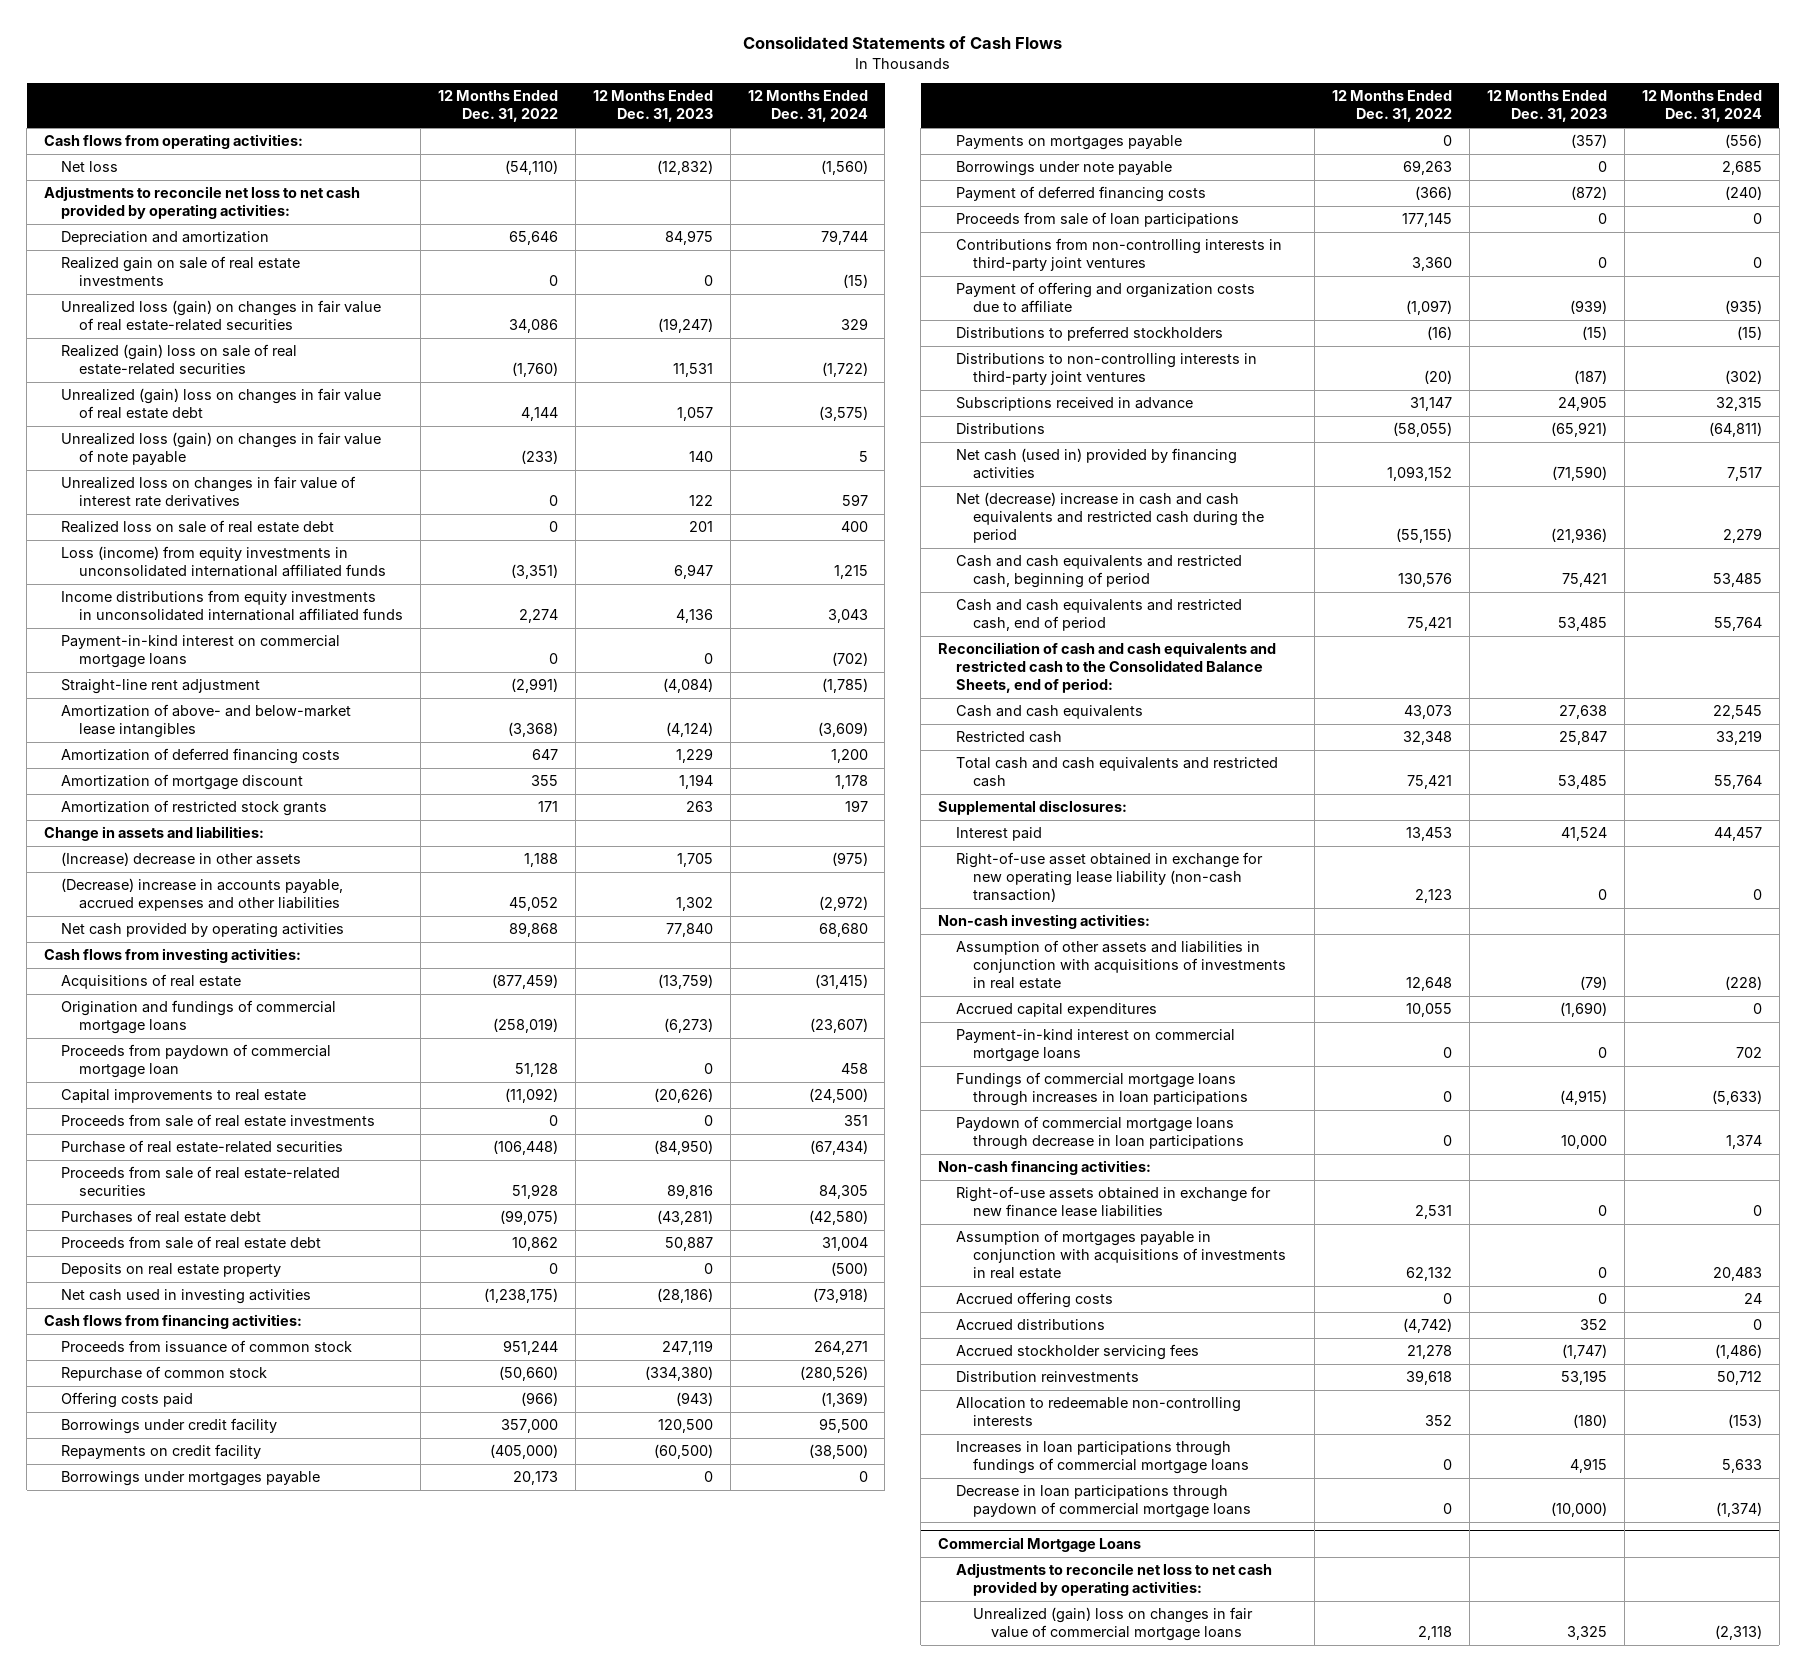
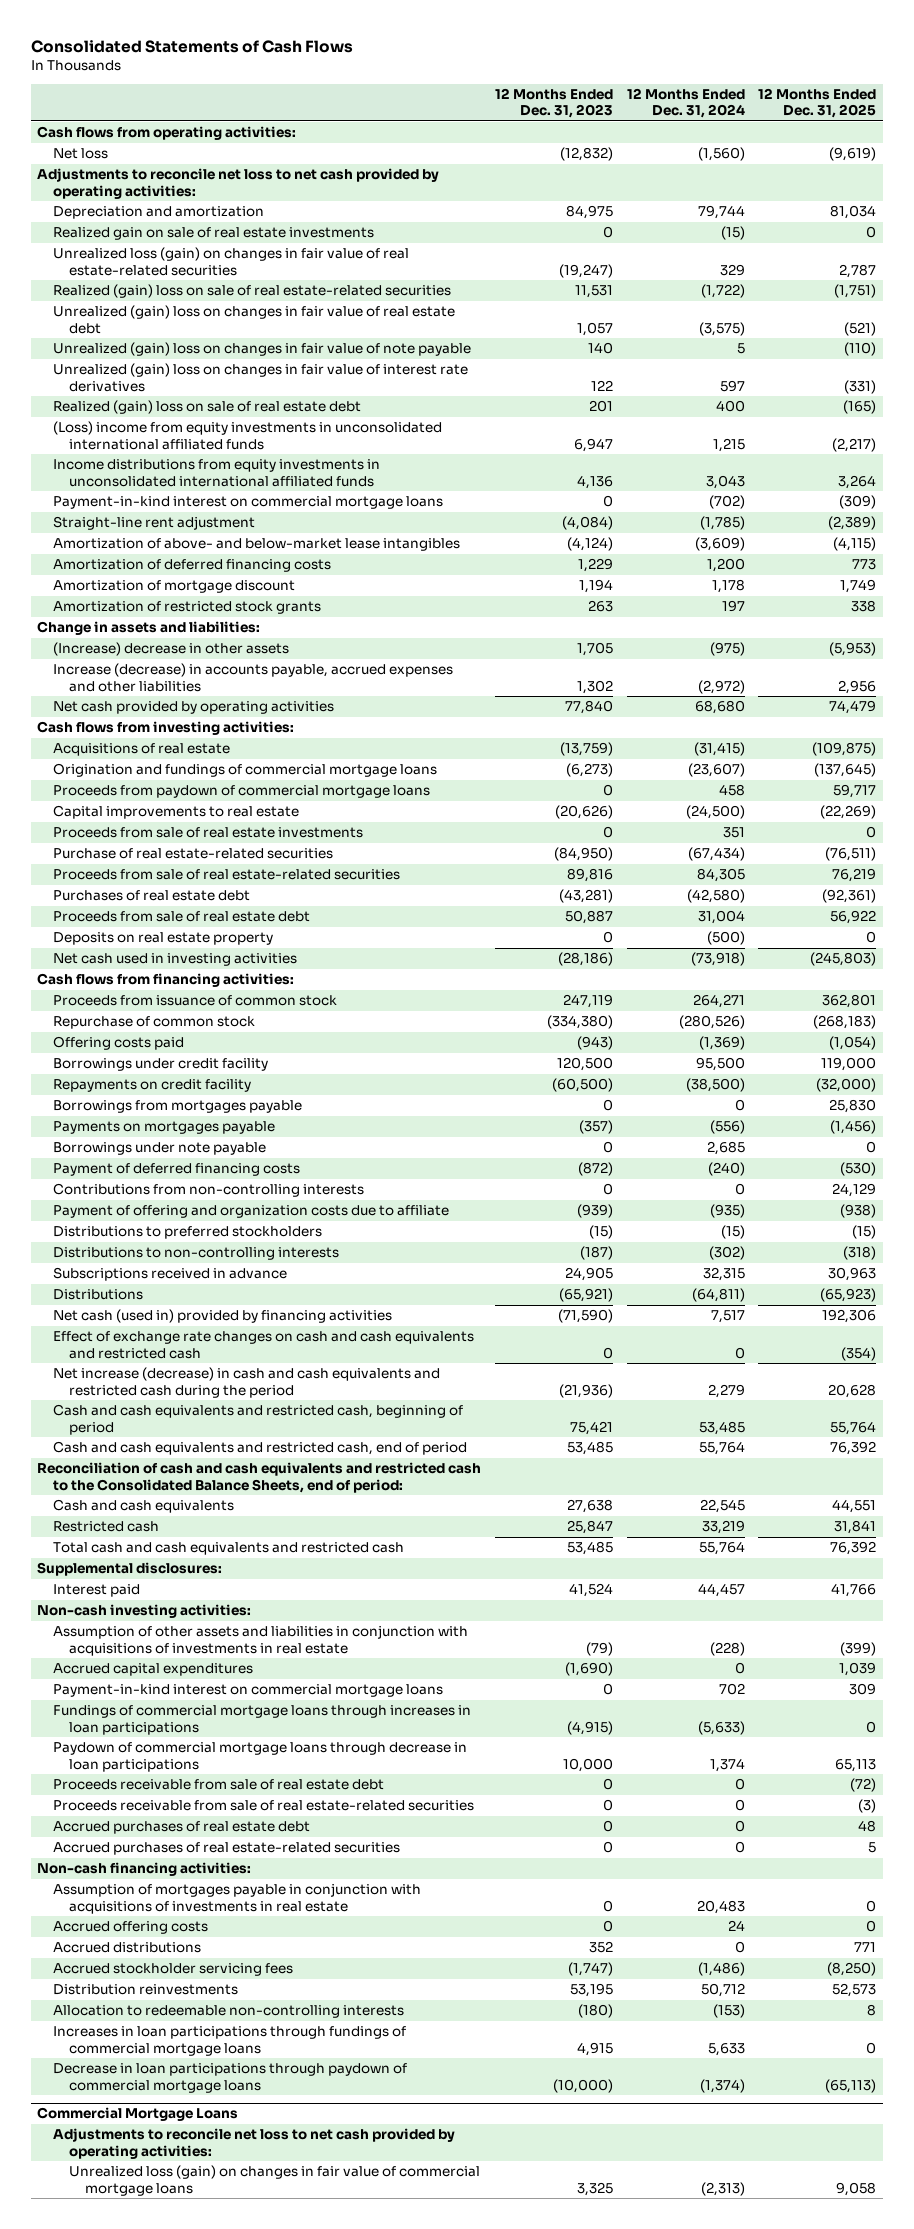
[437,90,558,123] 12 Months Ended Dec. 31, 2022 -> none
none -> [758,87,877,119] 12 Months Ended Dec. 31, 2025
[61,432,382,466] Unrealized loss (gain) on changes in fair value of note payable -> [53,342,472,357] Unrealized (gain) loss on changes in fair value of note payable
[61,476,357,508] Unrealized loss on changes in fair value of interest rate derivatives -> [53,363,469,392] Unrealized (gain) loss on changes in fair value of interest rate derivatives
[61,520,335,534] Realized loss on sale of real estate debt -> [53,400,362,415] Realized (gain) loss on sale of real estate debt
[61,546,386,578] Loss (income) from equity investments in unconsolidated international affiliated funds -> [53,421,443,450] (Loss) income from equity investments in unconsolidated international affiliated funds
[61,878,344,912] (Decrease) increase in accounts payable, accrued expenses and other liabilities -> [53,663,454,692] Increase (decrease) in accounts payable, accrued expenses and other liabilities
[61,1044,332,1079] Proceeds from paydown of commercial mortgage loan -> [53,785,431,799] Proceeds from paydown of commercial mortgage loans
[61,1471,321,1487] Borrowings under mortgages payable -> [53,1100,303,1114] Borrowings from mortgages payable
[955,212,1239,228] Proceeds from sale of loan participations -> none
[955,238,1282,272] Contributions from non-controlling interests in third-party joint ventures -> [53,1183,365,1198] Contributions from non-controlling interests
[955,353,1257,386] Distributions to non-controlling interests in third-party joint ventures -> [53,1247,340,1261] Distributions to non-controlling interests
none -> [53,1331,475,1359] Effect of exchange rate changes on cash and cash equivalents and restricted cash
[955,492,1265,544] Net (decrease) increase in cash and cash equivalents and restricted cash during the period -> [53,1367,441,1398] Net increase (decrease) in cash and cash equivalents and restricted cash during the period
[955,852,1263,903] Right-of-use asset obtained in exchange for new operating lease liability (non-cash transaction) -> none
none -> [53,1779,385,1791] Proceeds receivable from sale of real estate debt
none -> [53,1800,475,1812] Proceeds receivable from sale of real estate-related securities
none -> [53,1821,311,1835] Accrued purchases of real estate debt
none -> [53,1842,401,1856] Accrued purchases of real estate-related securities
[955,1186,1271,1218] Right-of-use assets obtained in exchange for new finance lease liabilities -> none
[973,1607,1254,1642] Unrealized (gain) loss on changes in fair value of commercial mortgage loans -> [69,2165,481,2196] Unrealized loss (gain) on changes in fair value of commercial mortgage loans

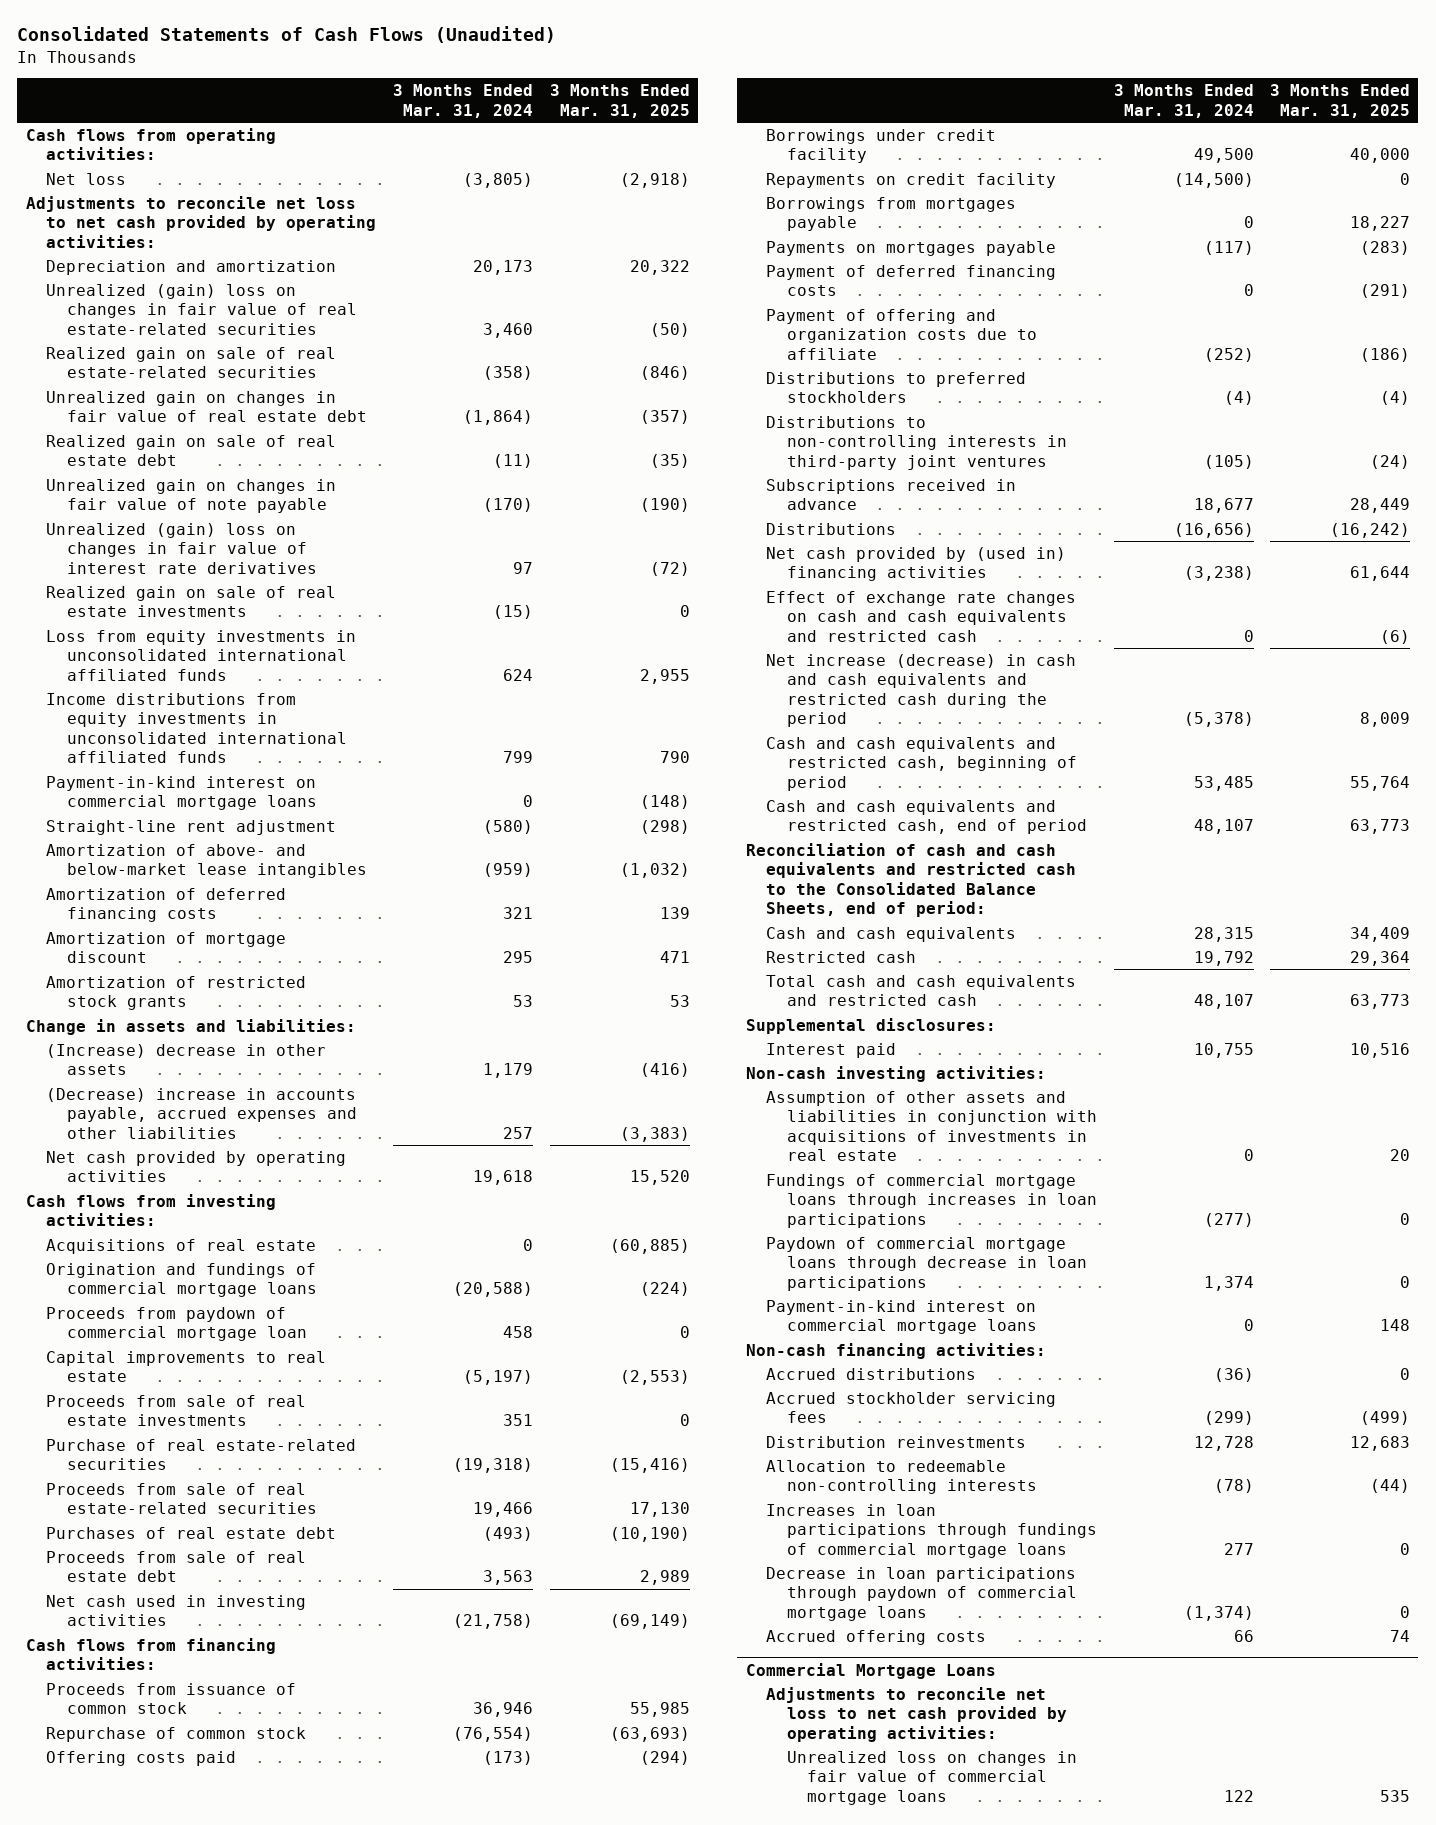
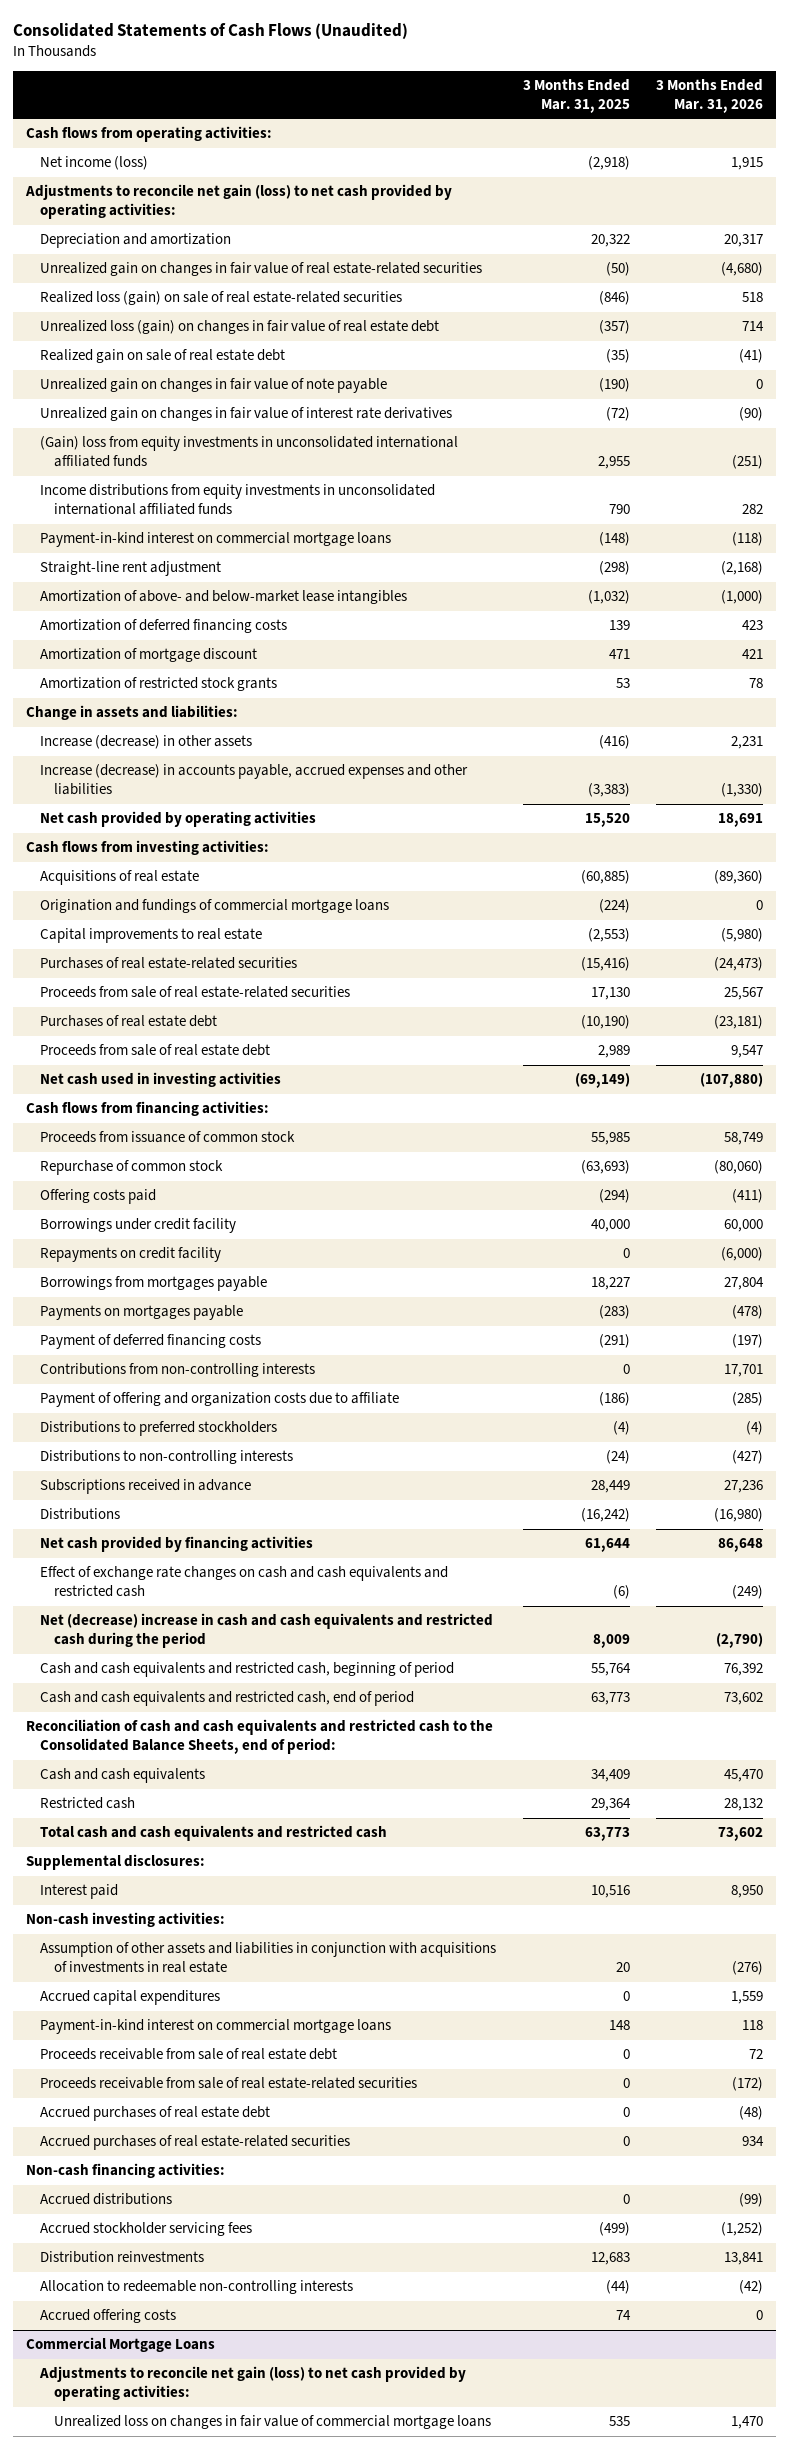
[393,84,534,118] 3 Months Ended Mar. 31, 2024 -> none
none -> [656,79,764,113] 3 Months Ended Mar. 31, 2026
[46,172,127,185] Net loss -> [40,156,149,171] Net income (loss)
[25,195,377,248] Adjustments to reconcile net loss to net cash provided by operating activities: -> [25,184,453,220] Adjustments to reconcile net gain (loss) to net cash provided by operating activities:
[46,283,357,335] Unrealized (gain) loss on changes in fair value of real estate-related securities -> [40,262,483,277] Unrealized gain on changes in fair value of real estate-related securities
[46,346,337,379] Realized gain on sale of real estate-related securities -> [40,291,403,306] Realized loss (gain) on sale of real estate-related securities
[46,390,367,423] Unrealized gain on changes in fair value of real estate debt -> [40,320,440,335] Unrealized loss (gain) on changes in fair value of real estate debt
[46,585,337,618] Realized gain on sale of real estate investments -> none
[46,522,317,574] Unrealized (gain) loss on changes in fair value of interest rate derivatives -> [40,407,453,422] Unrealized gain on changes in fair value of interest rate derivatives
[46,629,357,681] Loss from equity investments in unconsolidated international affiliated funds -> [40,436,459,468] (Gain) loss from equity investments in unconsolidated international affiliated funds
[46,1043,327,1076] (Increase) decrease in other assets -> [40,735,253,750] Increase (decrease) in other assets
[46,1087,357,1139] (Decrease) increase in accounts payable, accrued expenses and other liabilities -> [40,764,469,796] Increase (decrease) in accounts payable, accrued expenses and other liabilities
[46,1306,307,1342] Proceeds from paydown of commercial mortgage loan -> none
[46,1394,307,1427] Proceeds from sale of real estate investments -> none
[46,1438,357,1471] Purchase of real estate-related securities -> [40,957,298,970] Purchases of real estate-related securities
none -> [40,1363,316,1378] Contributions from non-controlling interests
[766,415,1067,470] Distributions to non-controlling interests in third-party joint ventures -> [40,1450,294,1465] Distributions to non-controlling interests
[766,546,1067,582] Net cash provided by (used in) financing activities -> [40,1536,314,1553] Net cash provided by financing activities
[766,653,1077,728] Net increase (decrease) in cash and cash equivalents and restricted cash during the period -> [40,1613,494,1649] Net (decrease) increase in cash and cash equivalents and restricted cash during the period
[766,1173,1097,1228] Fundings of commercial mortgage loans through increases in loan participations -> none
[766,1236,1087,1291] Paydown of commercial mortgage loans through decrease in loan participations -> none
none -> [40,1990,221,2006] Accrued capital expenditures
none -> [40,2048,338,2061] Proceeds receivable from sale of real estate debt
none -> [40,2077,418,2090] Proceeds receivable from sale of real estate-related securities
none -> [40,2106,271,2122] Accrued purchases of real estate debt
none -> [40,2135,351,2151] Accrued purchases of real estate-related securities
[766,1503,1097,1558] Increases in loan participations through fundings of commercial mortgage loans -> none
[766,1566,1077,1621] Decrease in loan participations through paydown of commercial mortgage loans -> none
[766,1686,1067,1742] Adjustments to reconcile net loss to net cash provided by operating activities: -> [39,2366,467,2402] Adjustments to reconcile net gain (loss) to net cash provided by operating activities:

